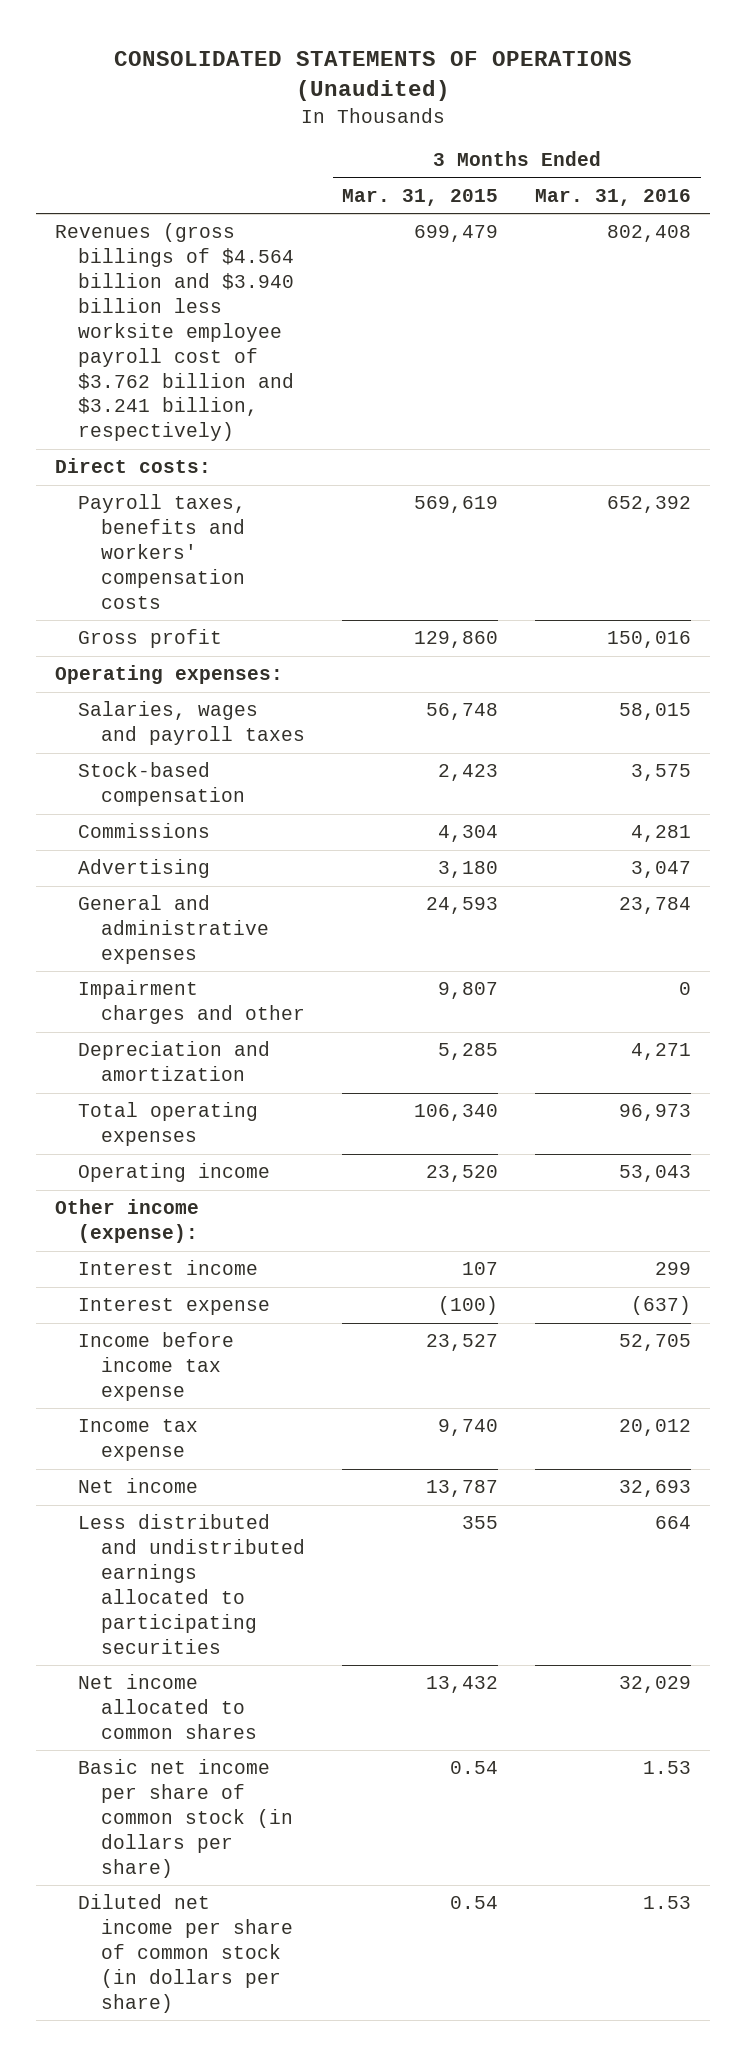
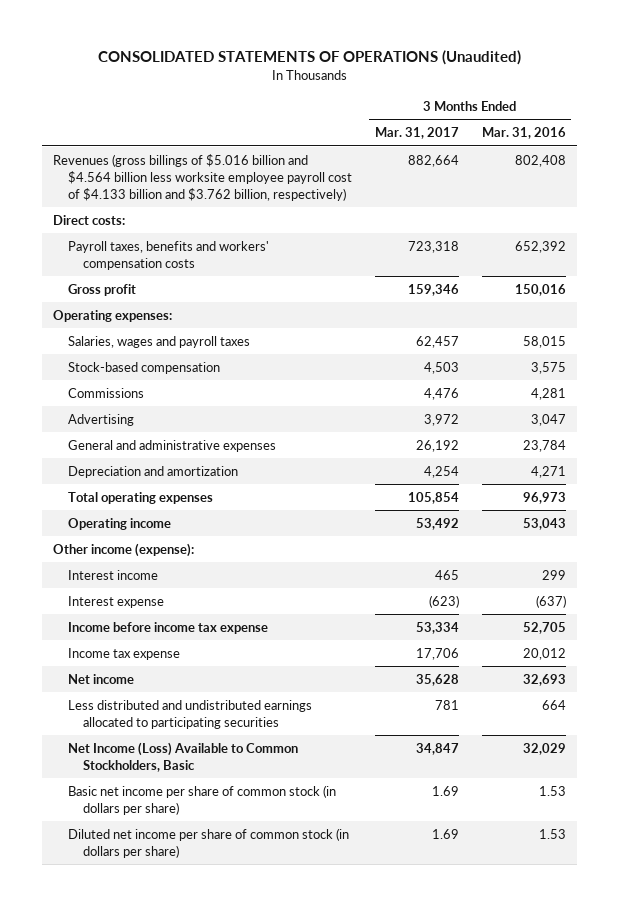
[342,188,499,206] Mar. 31, 2015 -> none
none -> [374,127,459,140] Mar. 31, 2017
[54,223,294,442] Revenues (gross billings of $4.564 billion and $3.940 billion less worksite employee payroll cost of $3.762 billion and $3.241 billion, respectively) -> [53,153,353,201] Revenues (gross billings of $5.016 billion and $4.564 billion less worksite employee payroll cost of $4.133 billion and $3.762 billion, respectively)
[77,980,305,1025] Impairment charges and other -> none
[77,1674,257,1740] Net income allocated to common shares -> [68,741,299,772] Net Income (Loss) Available to Common Stockholders, Basic

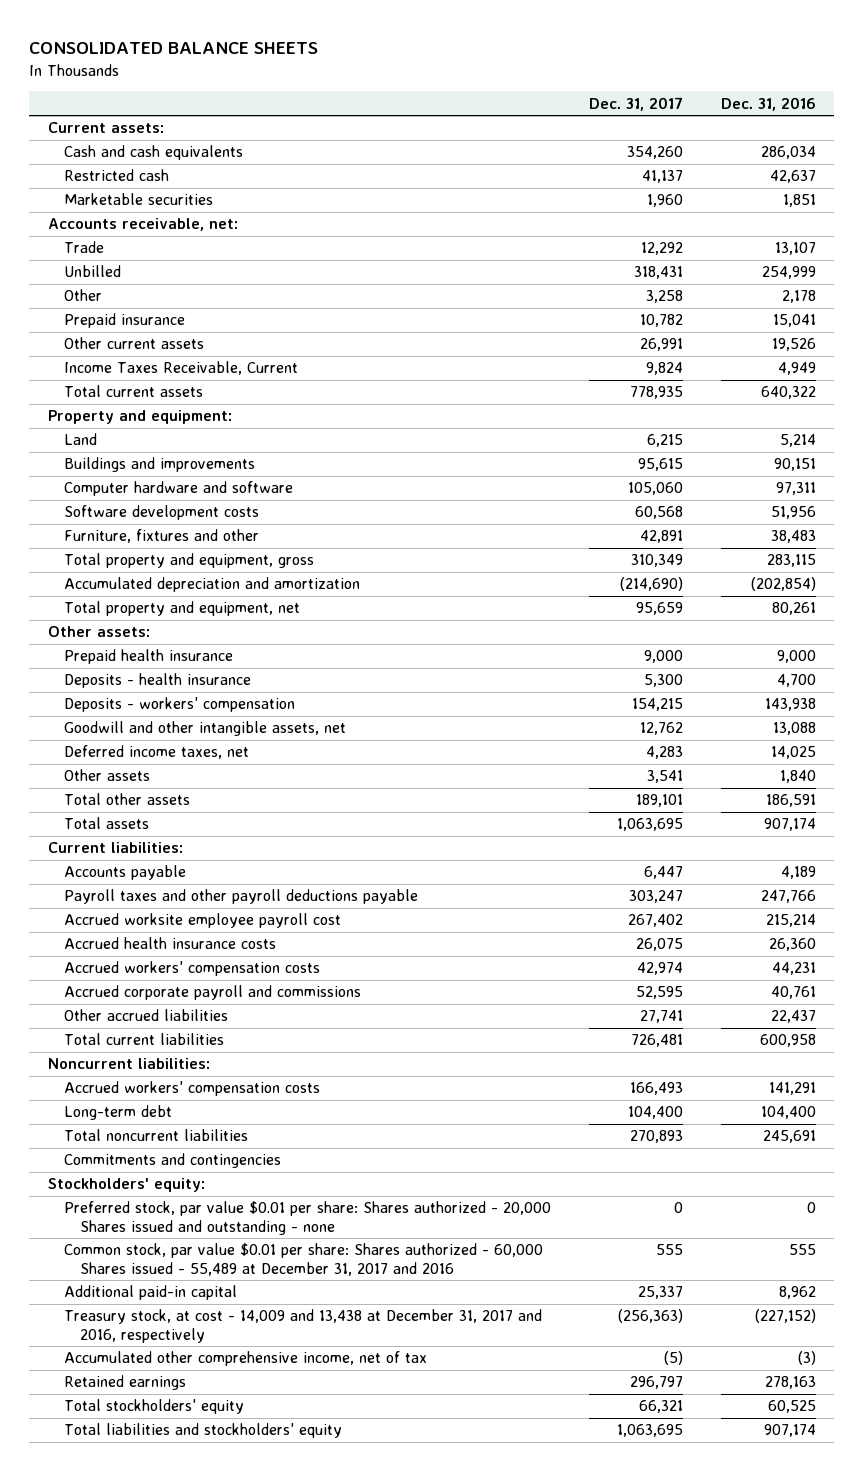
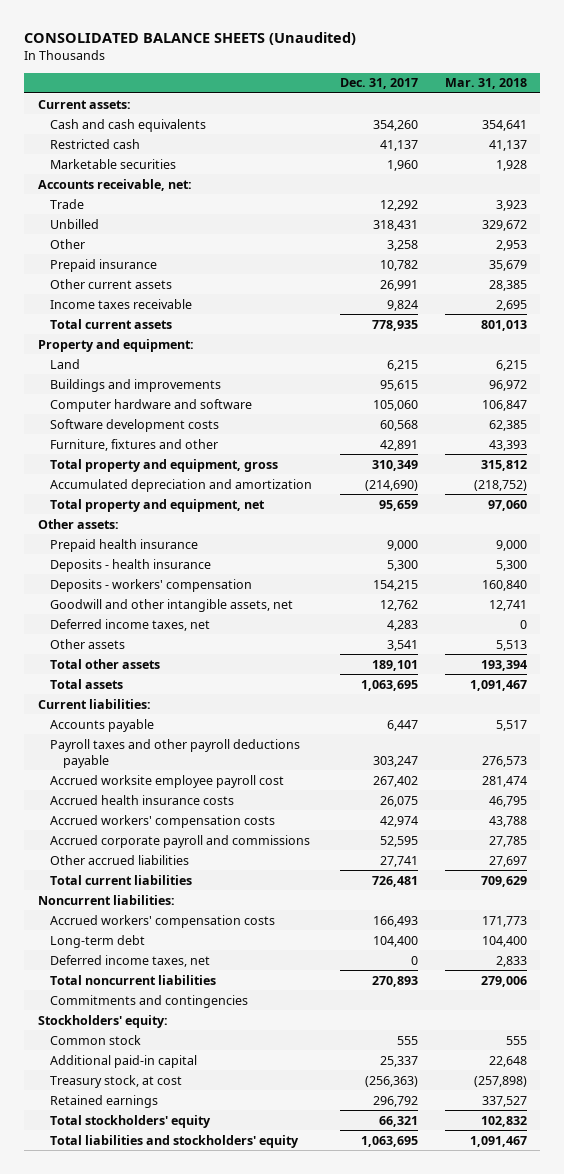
[29,42,319,55] CONSOLIDATED BALANCE SHEETS -> [23,32,356,46] CONSOLIDATED BALANCE SHEETS (Unaudited)
[720,96,816,111] Dec. 31, 2016 -> none
none -> [444,78,527,90] Mar. 31, 2018
[64,361,299,376] Income Taxes Receivable, Current -> [50,298,193,309] Income taxes receivable
none -> [50,954,211,967] Deferred income taxes, net
[64,1201,552,1235] Preferred stock, par value $0.01 per share: Shares authorized - 20,000 Shares issued and outstanding - none -> none
[64,1243,544,1276] Common stock, par value $0.01 per share: Shares authorized - 60,000 Shares issued - 55,489 at December 31, 2017 and 2016 -> [50,1034,142,1045] Common stock
[64,1351,428,1367] Accumulated other comprehensive income, net of tax -> none
[64,1309,543,1343] Treasury stock, at cost - 14,009 and 13,438 at December 31, 2017 and 2016, respectively -> [50,1074,183,1088] Treasury stock, at cost
[629,1376,683,1390] 296,797 -> [372,1095,418,1107] 296,792

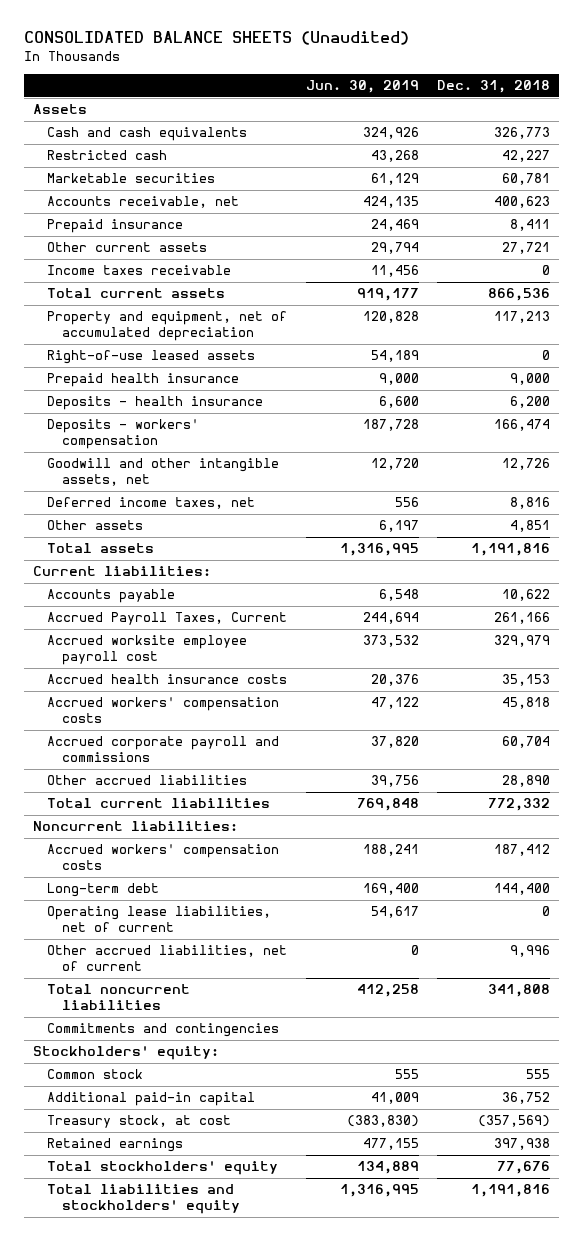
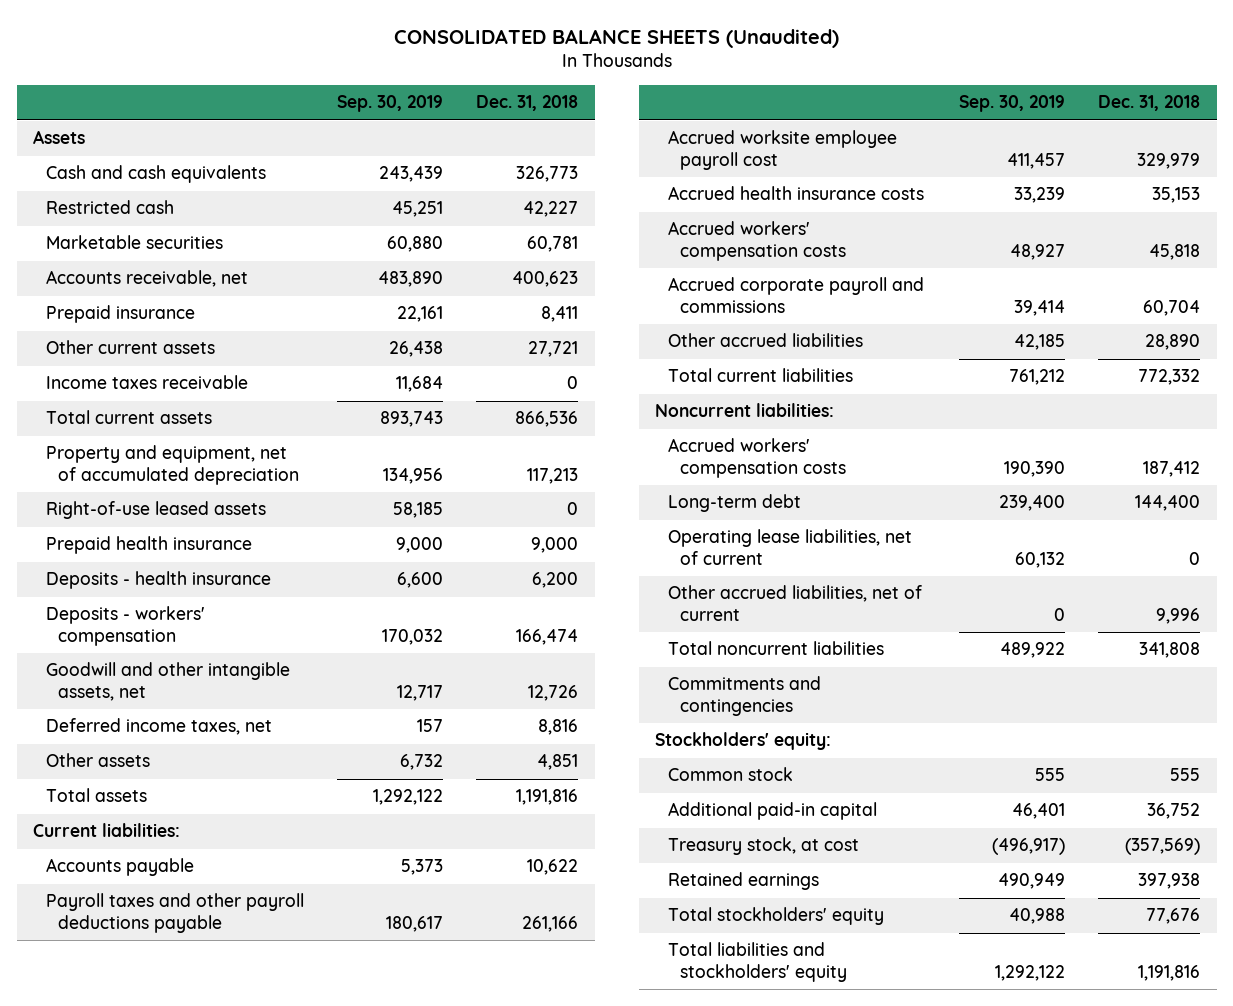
[305,80,419,94] Jun. 30, 2019 -> none
none -> [336,95,443,113] Sep. 30, 2019
[47,612,288,626] Accrued Payroll Taxes, Current -> [45,893,304,934] Payroll taxes and other payroll deductions payable

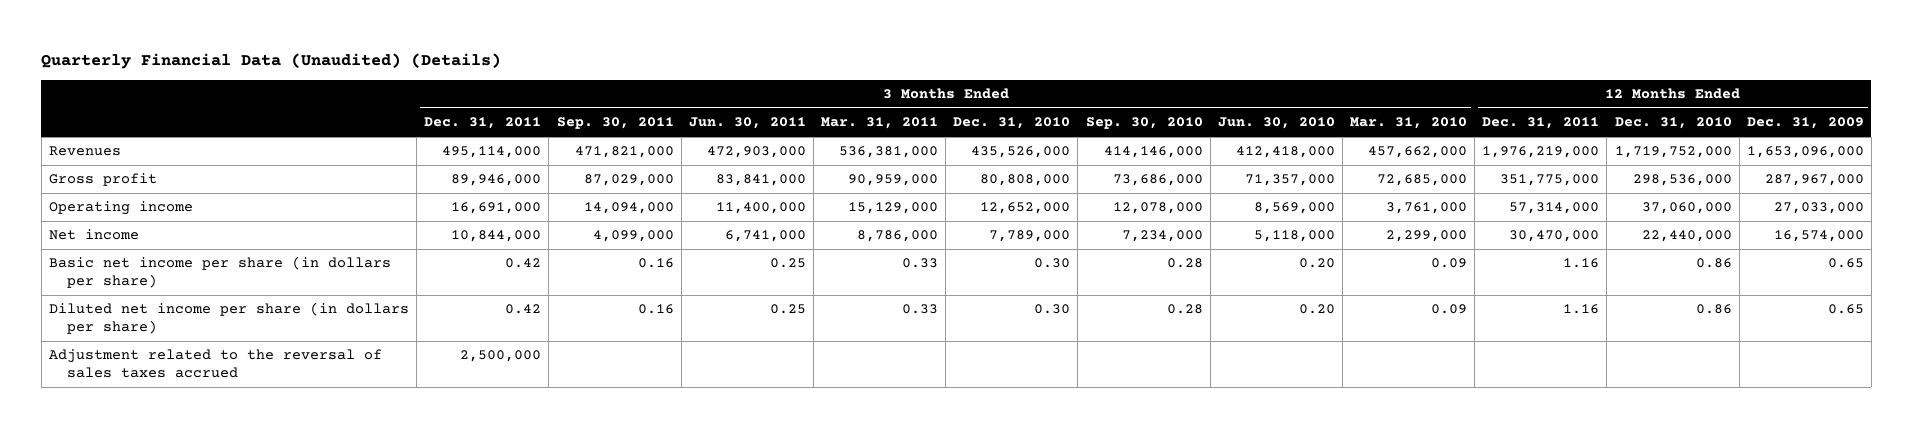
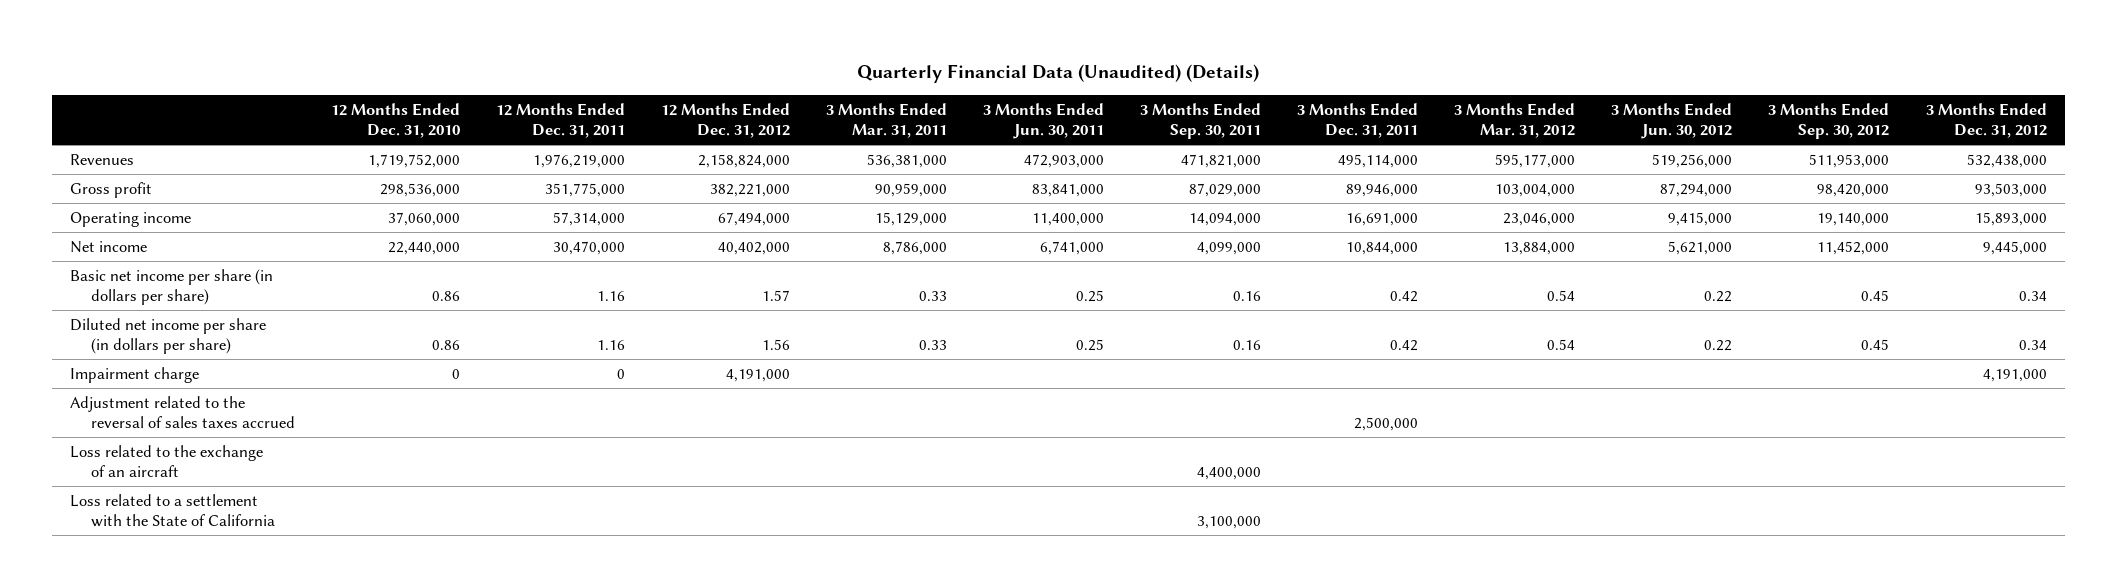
[953,117,1071,130] Dec. 31, 2010 -> none
[1085,117,1203,130] Sep. 30, 2010 -> none
[1217,117,1335,130] Jun. 30, 2010 -> none
[1350,117,1468,130] Mar. 31, 2010 -> none
[1746,117,1864,130] Dec. 31, 2009 -> none
none -> [661,103,791,139] 12 Months Ended Dec. 31, 2012
none -> [1454,103,1576,139] 3 Months Ended Mar. 31, 2012
none -> [1611,103,1733,140] 3 Months Ended Jun. 30, 2012
none -> [1768,103,1890,140] 3 Months Ended Sep. 30, 2012
none -> [1925,103,2047,139] 3 Months Ended Dec. 31, 2012
none -> [70,367,200,384] Impairment charge
none -> [70,445,264,478] Loss related to the exchange of an aircraft
none -> [70,494,276,528] Loss related to a settlement with the State of California

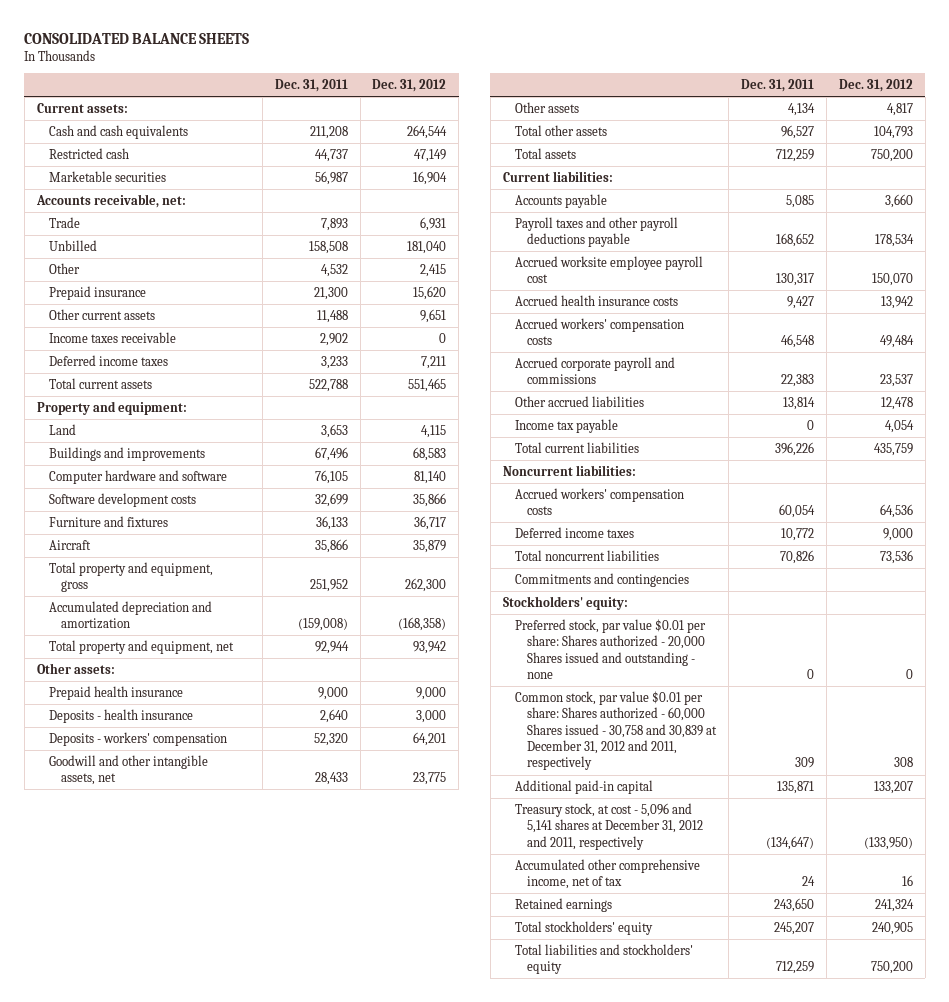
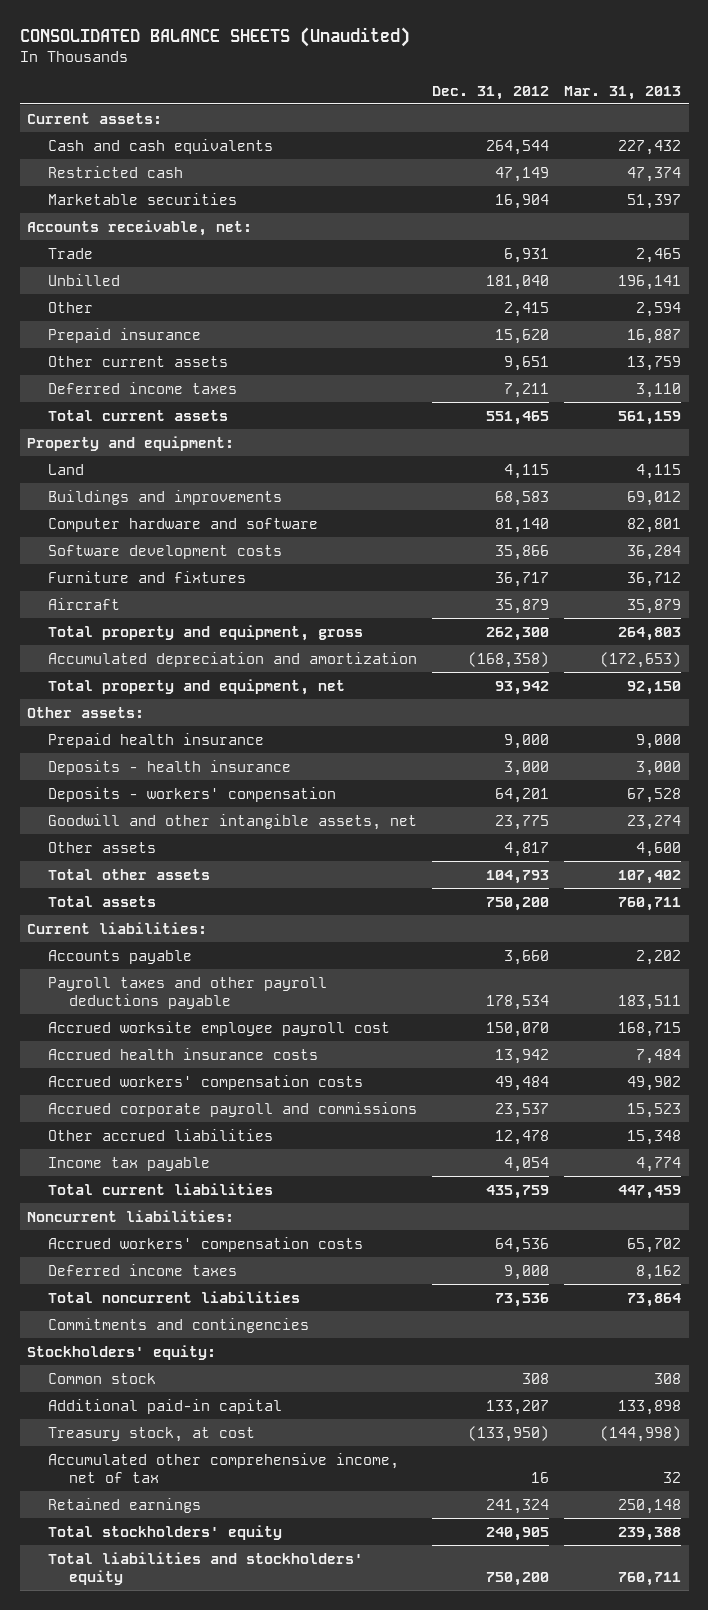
[24,32,250,44] CONSOLIDATED BALANCE SHEETS -> [19,27,410,48] CONSOLIDATED BALANCE SHEETS (Unaudited)
[274,79,348,93] Dec. 31, 2011 -> none
none -> [564,85,682,100] Mar. 31, 2013
[48,331,176,343] Income taxes receivable -> none
[515,618,707,679] Preferred stock, par value $0.01 per share: Shares authorized - 20,000 Shares issued and outstanding - none -> none
[515,690,718,771] Common stock, par value $0.01 per share: Shares authorized - 60,000 Shares issued - 30,758 and 30,839 at December 31, 2012 and 2011, respectively -> [48,1372,157,1384] Common stock
[515,802,704,850] Treasury stock, at cost - 5,096 and 5,141 shares at December 31, 2012 and 2011, respectively -> [48,1426,256,1442] Treasury stock, at cost

